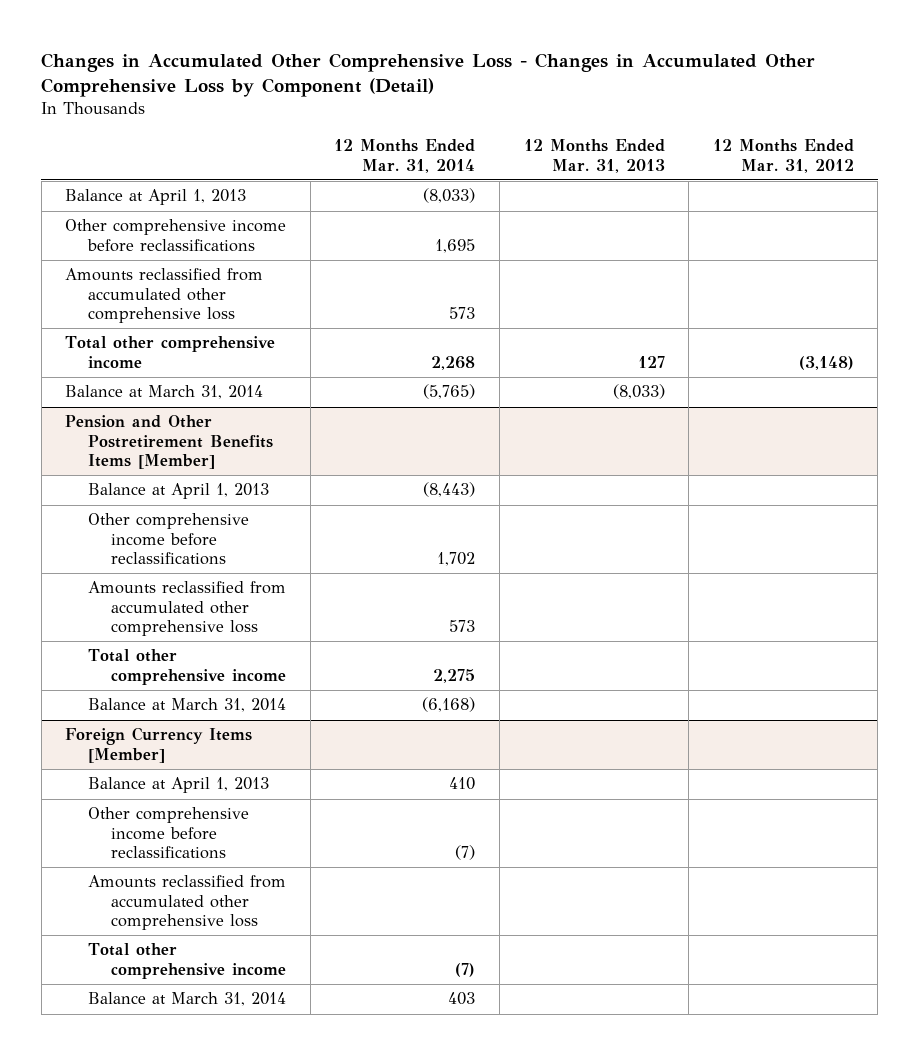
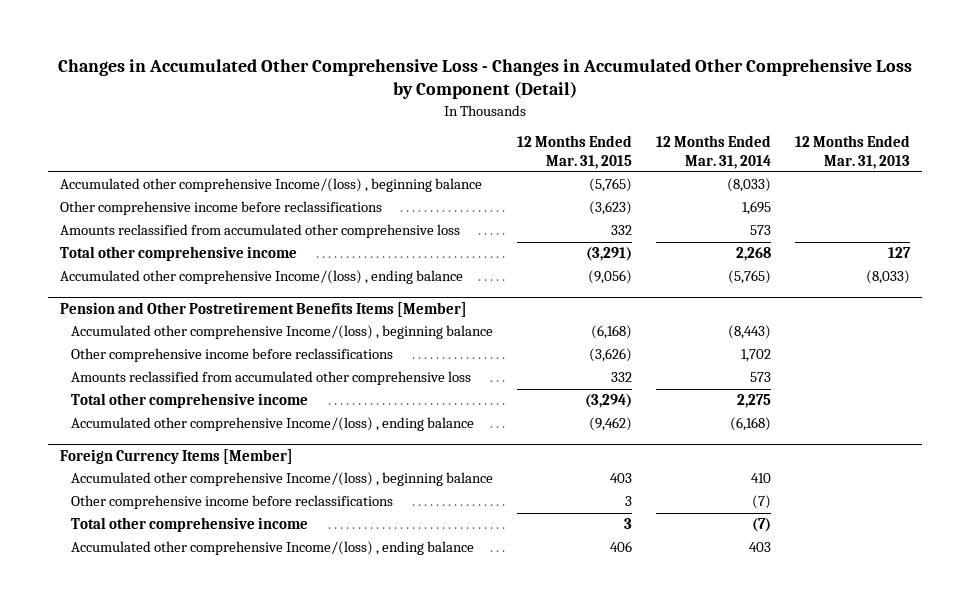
[712,139,854,173] 12 Months Ended Mar. 31, 2012 -> none
none -> [517,135,633,169] 12 Months Ended Mar. 31, 2015
[65,189,247,206] Balance at April 1, 2013 -> [60,178,483,193] Accumulated other comprehensive Income/(loss) , beginning balance
[65,385,264,400] Balance at March 31, 2014 -> [60,270,464,285] Accumulated other comprehensive Income/(loss) , ending balance
[88,483,270,500] Balance at April 1, 2013 -> [71,325,494,340] Accumulated other comprehensive Income/(loss) , beginning balance
[88,698,287,713] Balance at March 31, 2014 -> [71,417,475,432] Accumulated other comprehensive Income/(loss) , ending balance
[88,777,270,794] Balance at April 1, 2013 -> [71,472,494,487] Accumulated other comprehensive Income/(loss) , beginning balance
[88,875,287,931] Amounts reclassified from accumulated other comprehensive loss -> none
[88,992,287,1007] Balance at March 31, 2014 -> [71,541,475,556] Accumulated other comprehensive Income/(loss) , ending balance

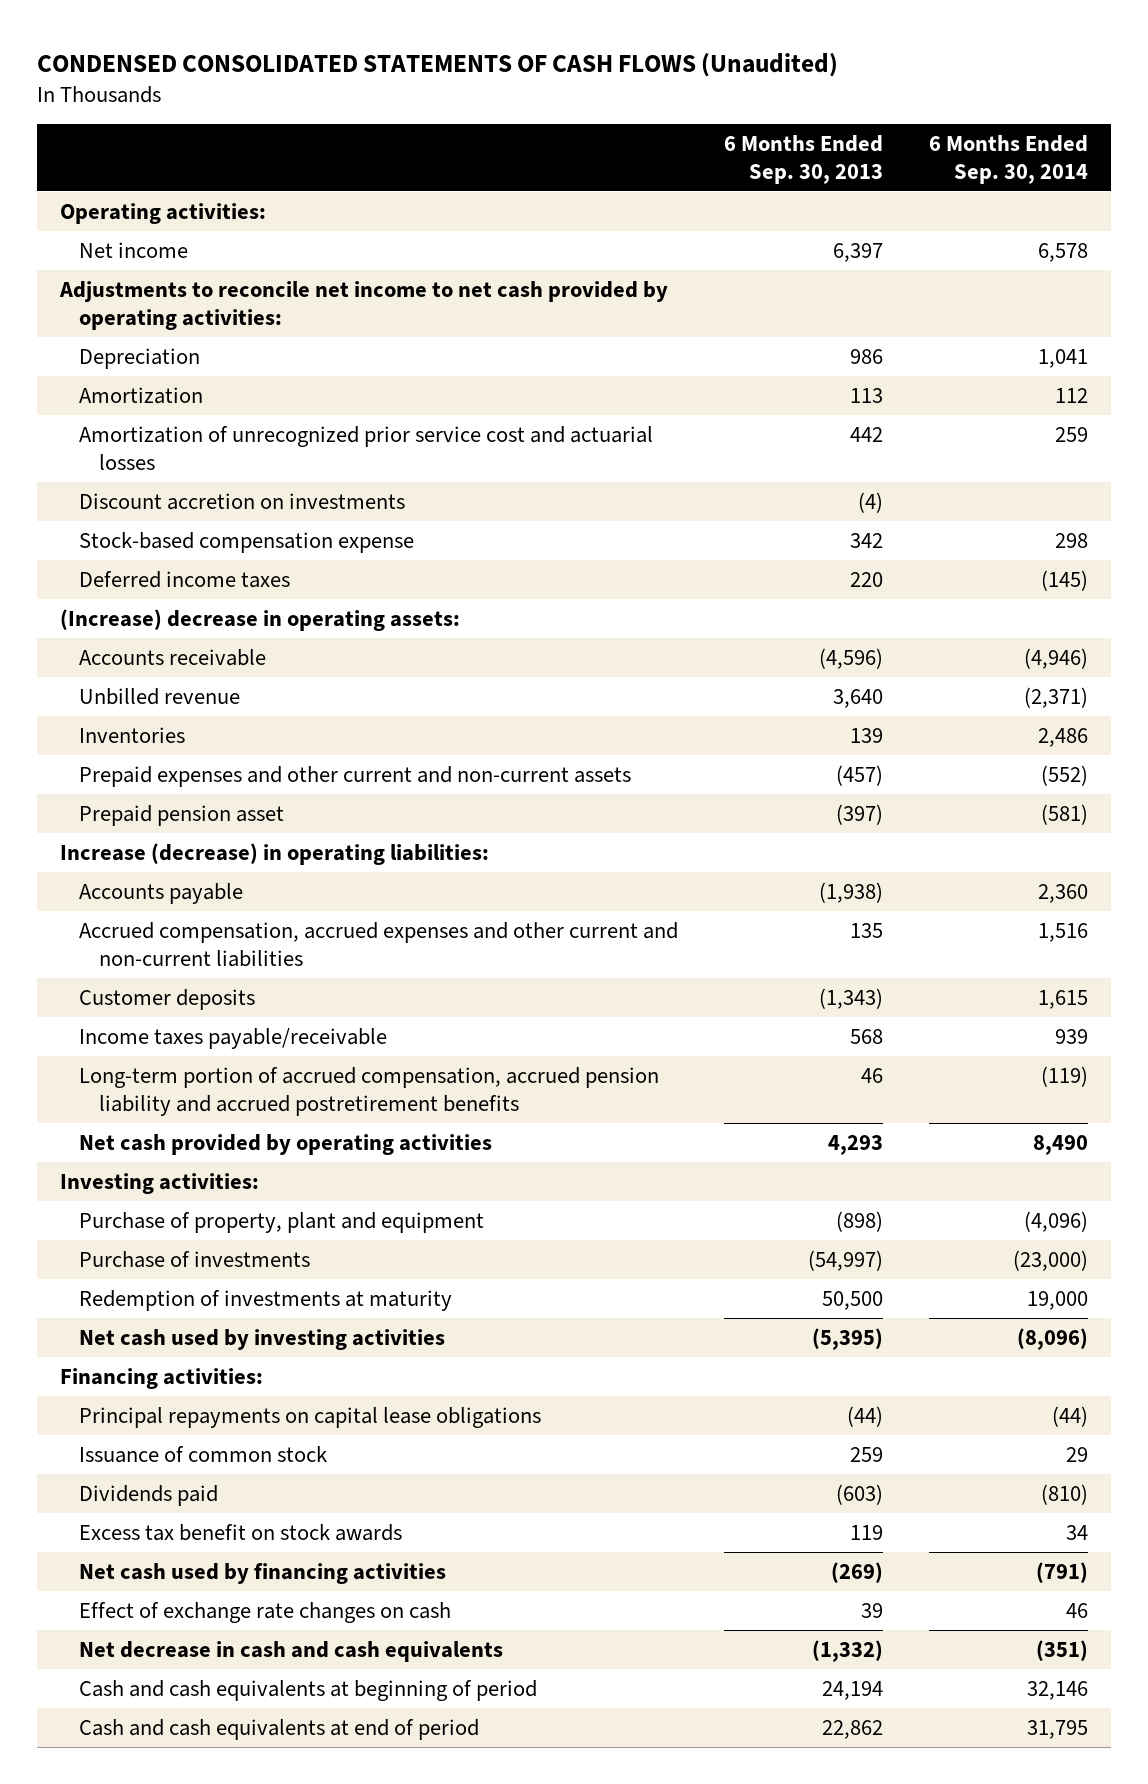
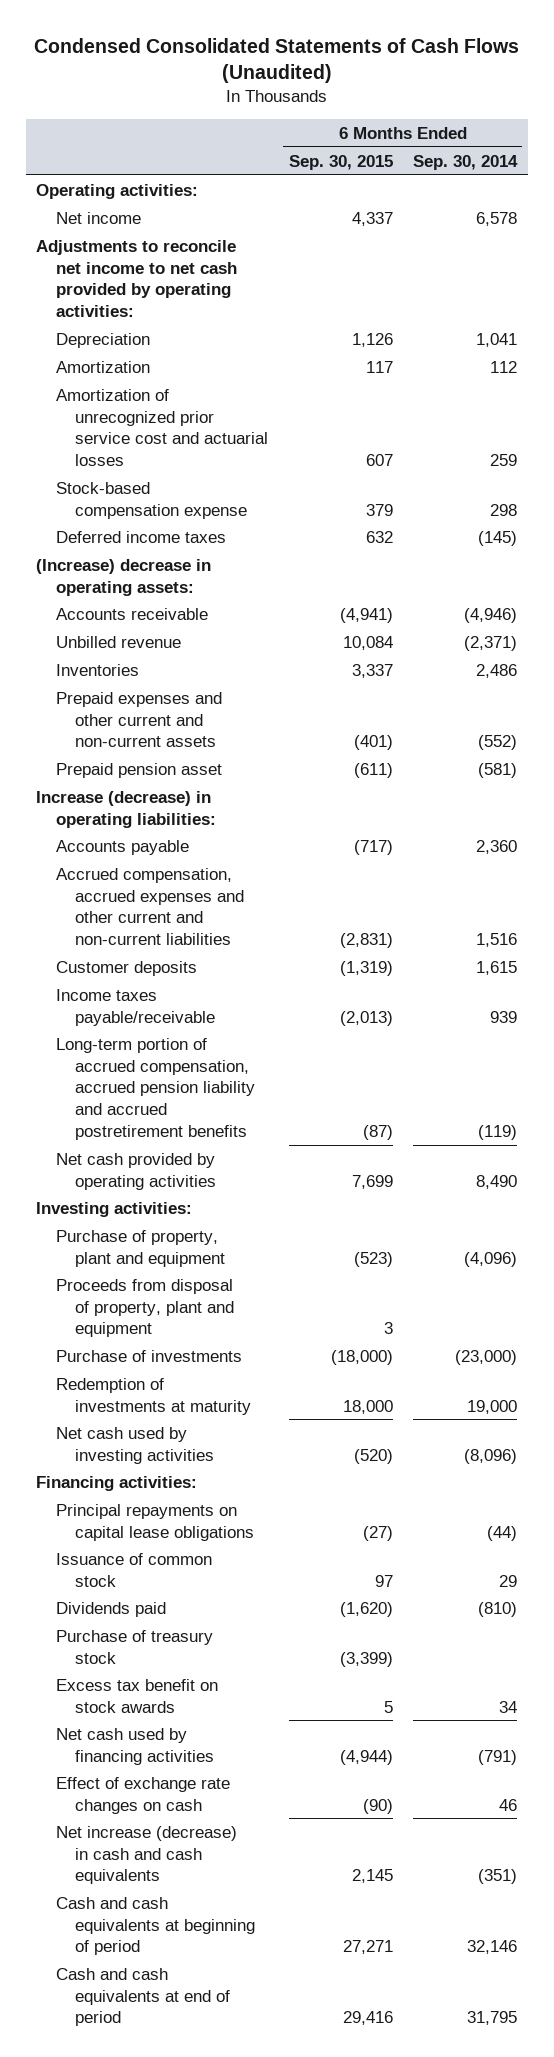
[37,52,839,77] CONDENSED CONSOLIDATED STATEMENTS OF CASH FLOWS (Unaudited) -> [33,37,519,84] Condensed Consolidated Statements of Cash Flows (Unaudited)
[724,135,884,184] 6 Months Ended Sep. 30, 2013 -> none
none -> [288,154,393,170] Sep. 30, 2015
[79,492,406,510] Discount accretion on investments -> none
none -> [55,1278,234,1338] Proceeds from disposal of property, plant and equipment
none -> [55,1629,213,1664] Purchase of treasury stock
[79,1640,504,1662] Net decrease in cash and cash equivalents -> [55,1825,237,1885] Net increase (decrease) in cash and cash equivalents

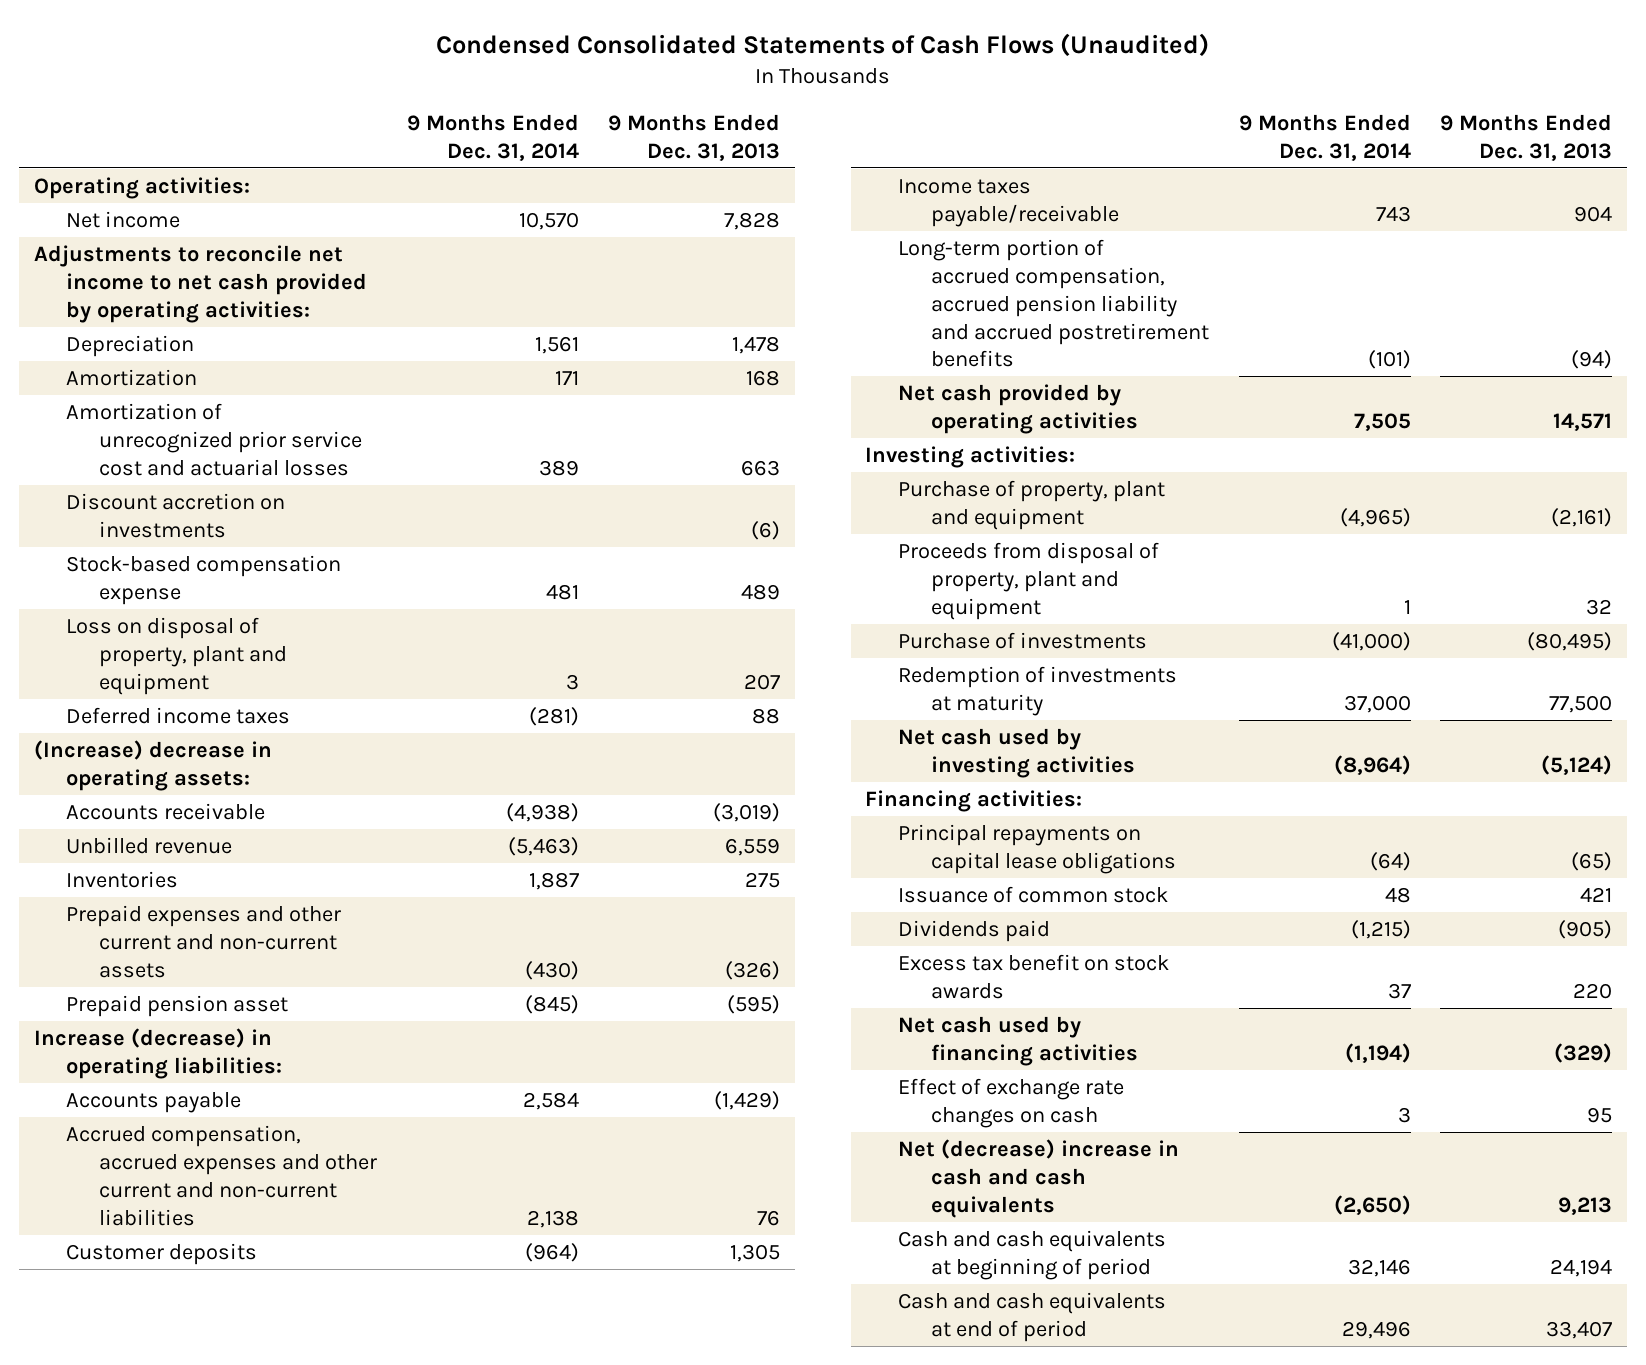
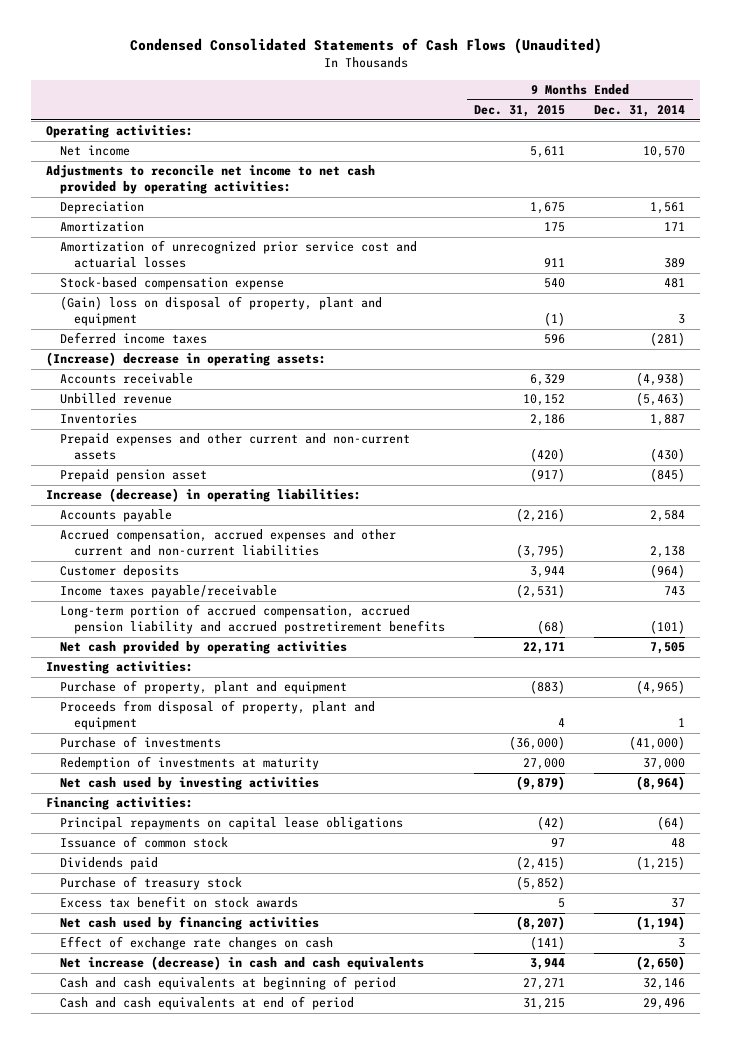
[608,113,781,161] 9 Months Ended Dec. 31, 2013 -> none
none -> [473,104,565,117] Dec. 31, 2015
[66,493,286,538] Discount accretion on investments -> none
[66,617,288,695] Loss on disposal of property, plant and equipment -> [59,296,382,327] (Gain) loss on disposal of property, plant and equipment
none -> [59,876,242,891] Purchase of treasury stock
[898,1139,1180,1218] Net (decrease) increase in cash and cash equivalents -> [59,956,424,971] Net increase (decrease) in cash and cash equivalents

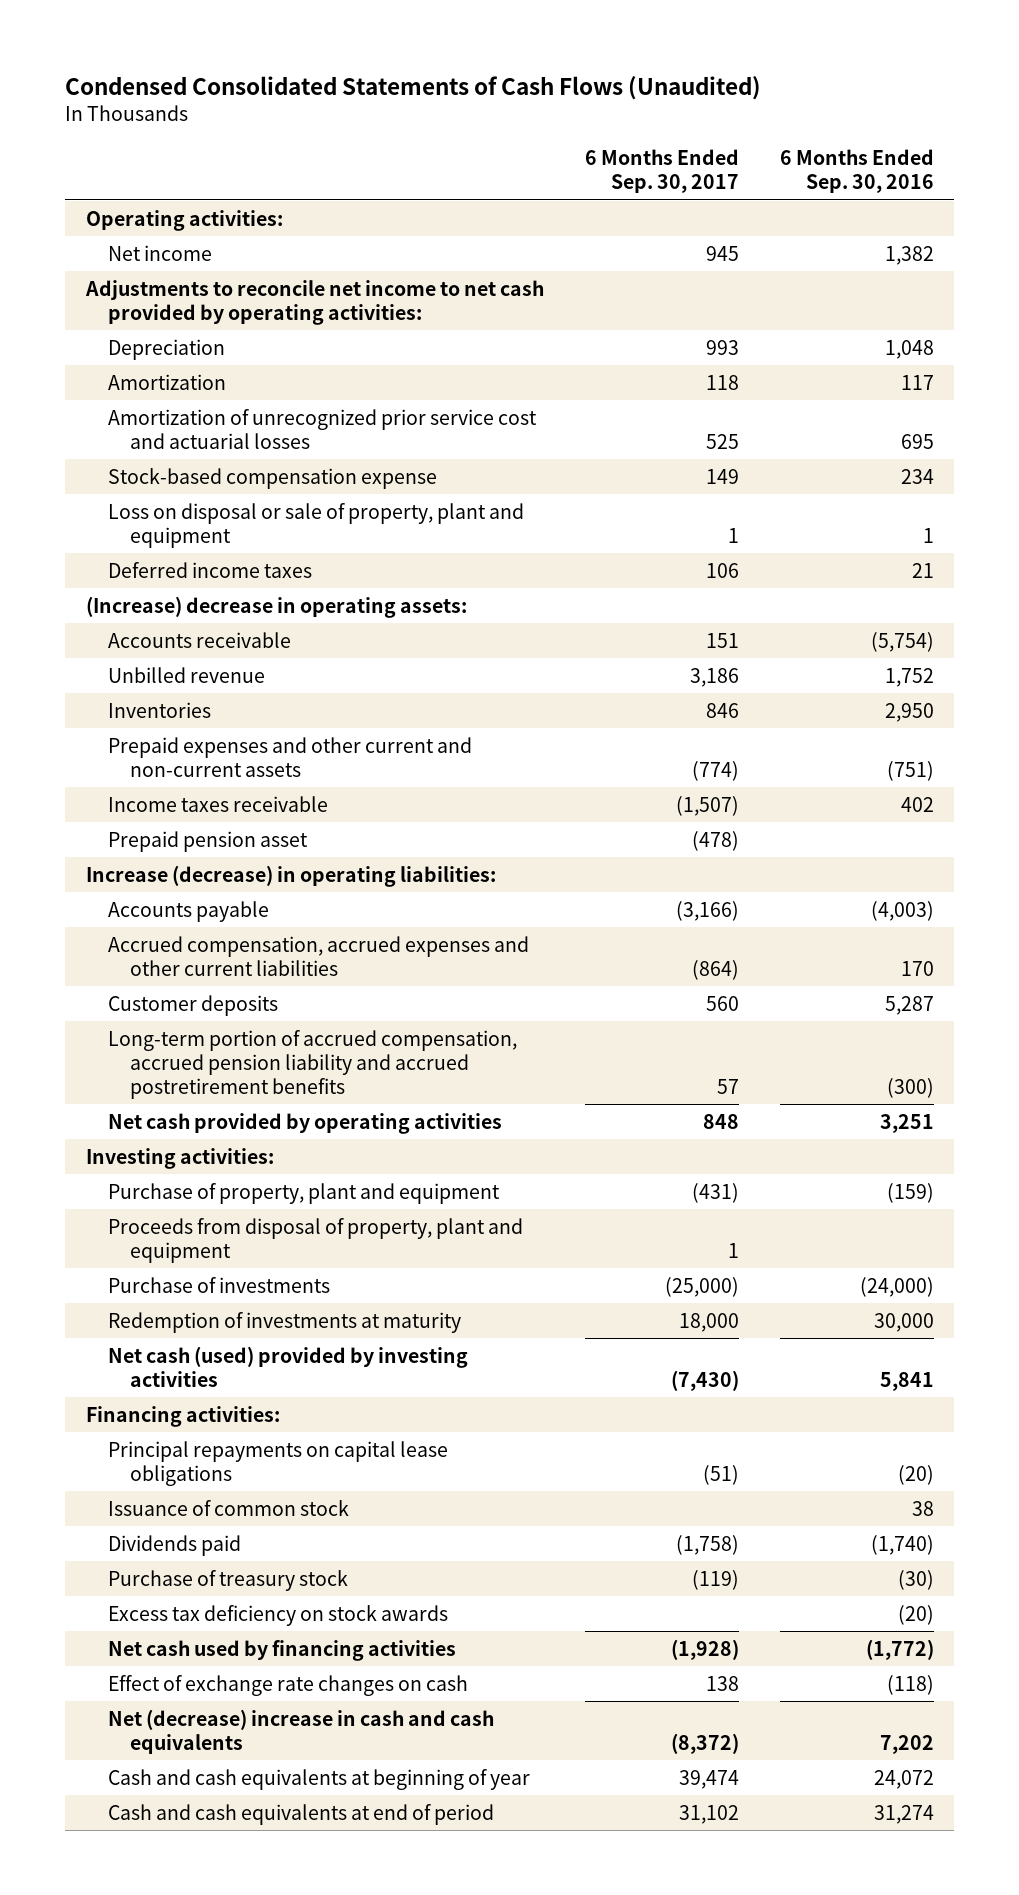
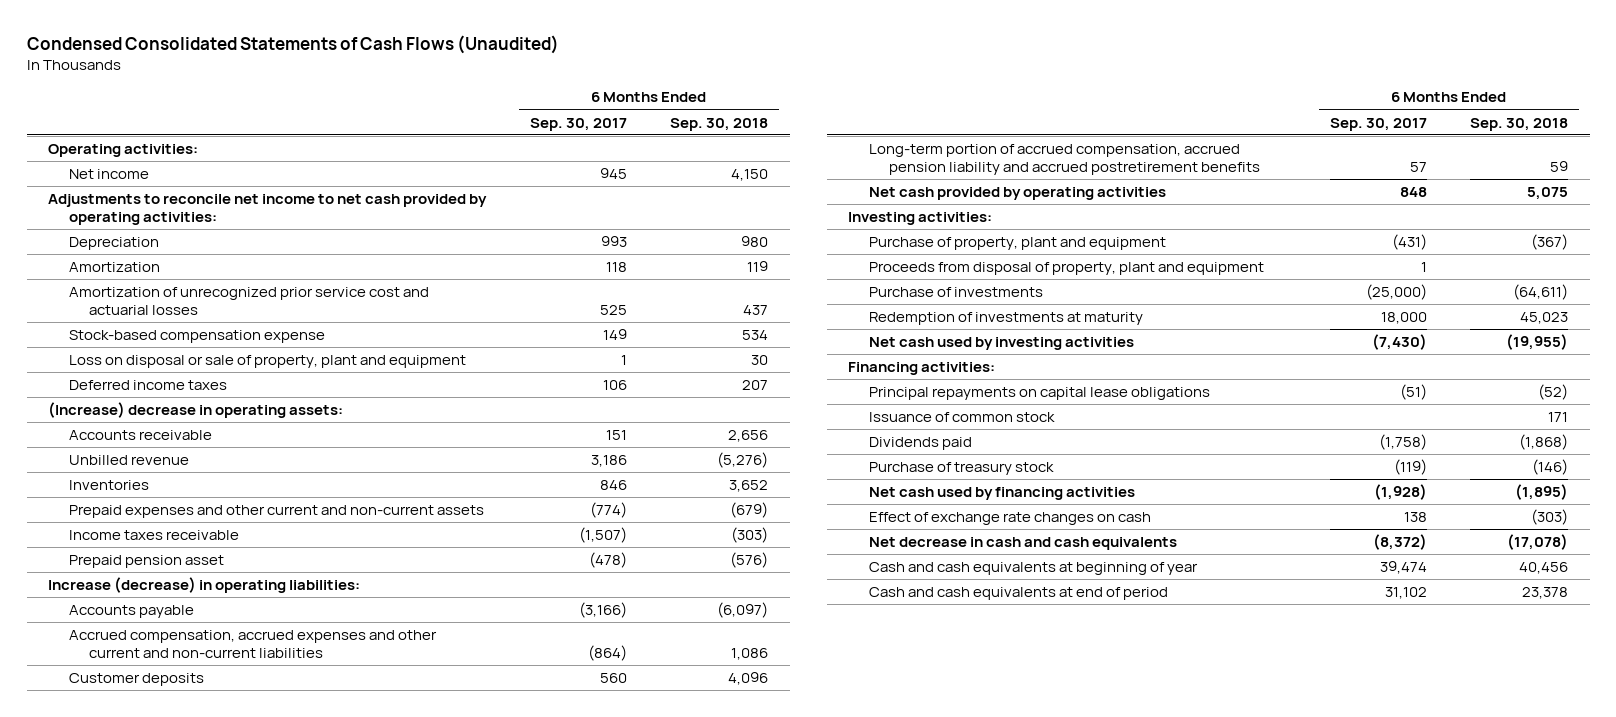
[779,149,934,194] 6 Months Ended Sep. 30, 2016 -> none
none -> [669,117,768,131] Sep. 30, 2018
[107,935,529,976] Accrued compensation, accrued expenses and other current liabilities -> [68,630,437,658] Accrued compensation, accrued expenses and other current and non-current liabilities
[107,1345,468,1387] Net cash (used) provided by investing activities -> [868,337,1134,351] Net cash used by investing activities
[107,1604,448,1626] Excess tax deficiency on stock awards -> none
[107,1708,494,1754] Net (decrease) increase in cash and cash equivalents -> [868,537,1177,551] Net decrease in cash and cash equivalents

